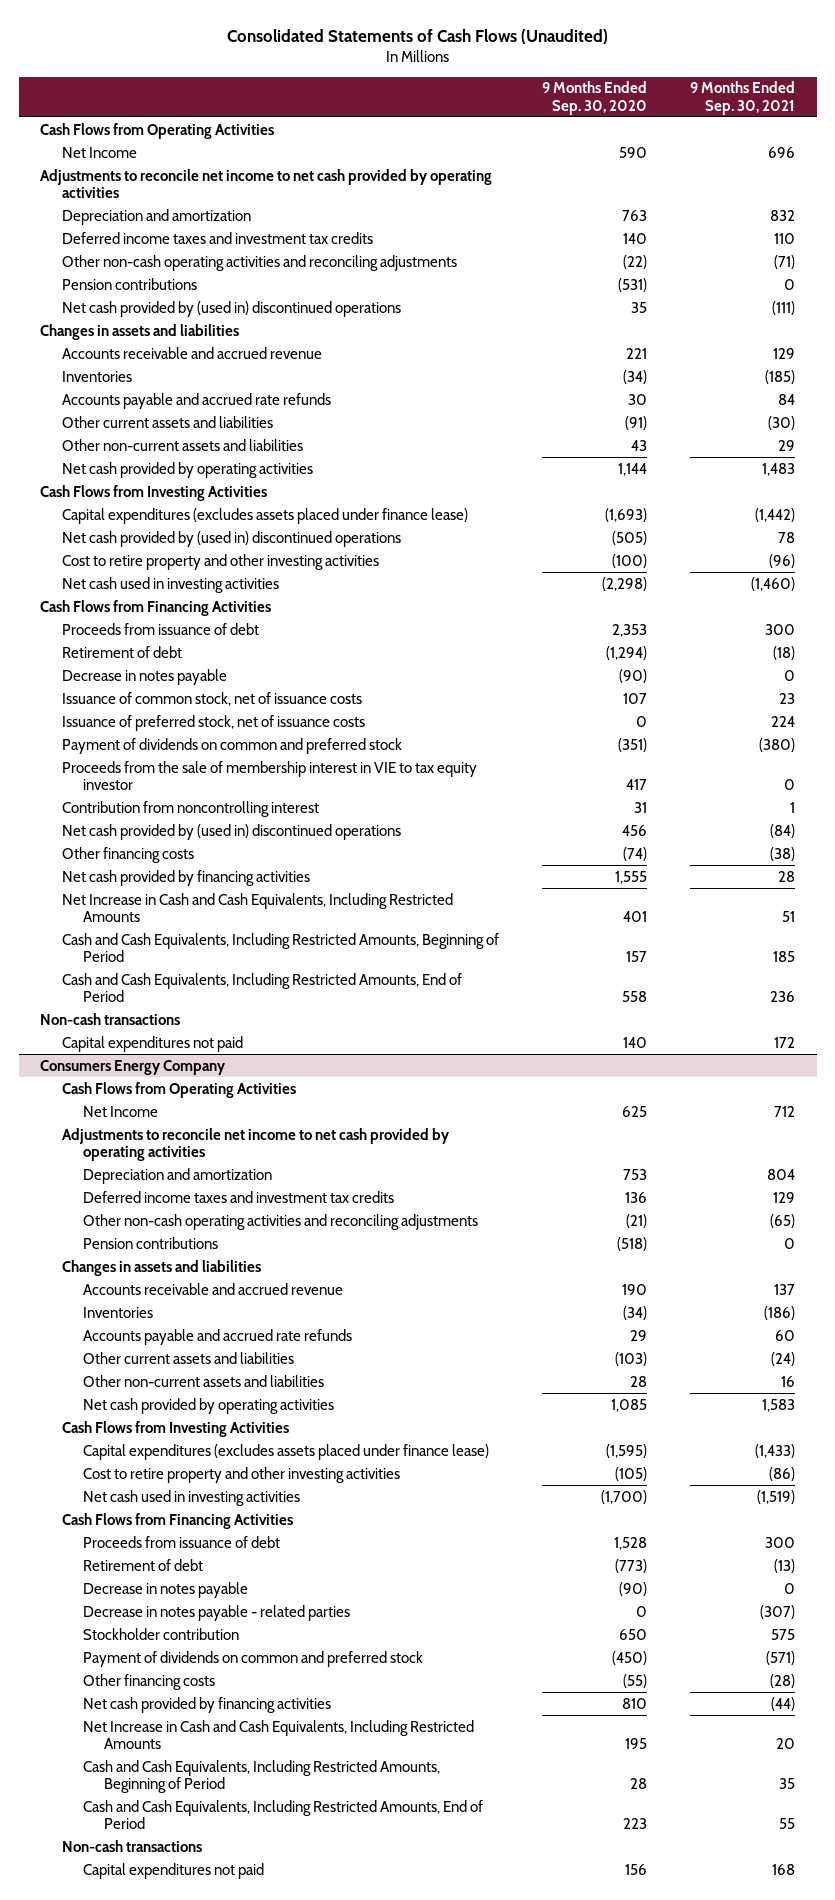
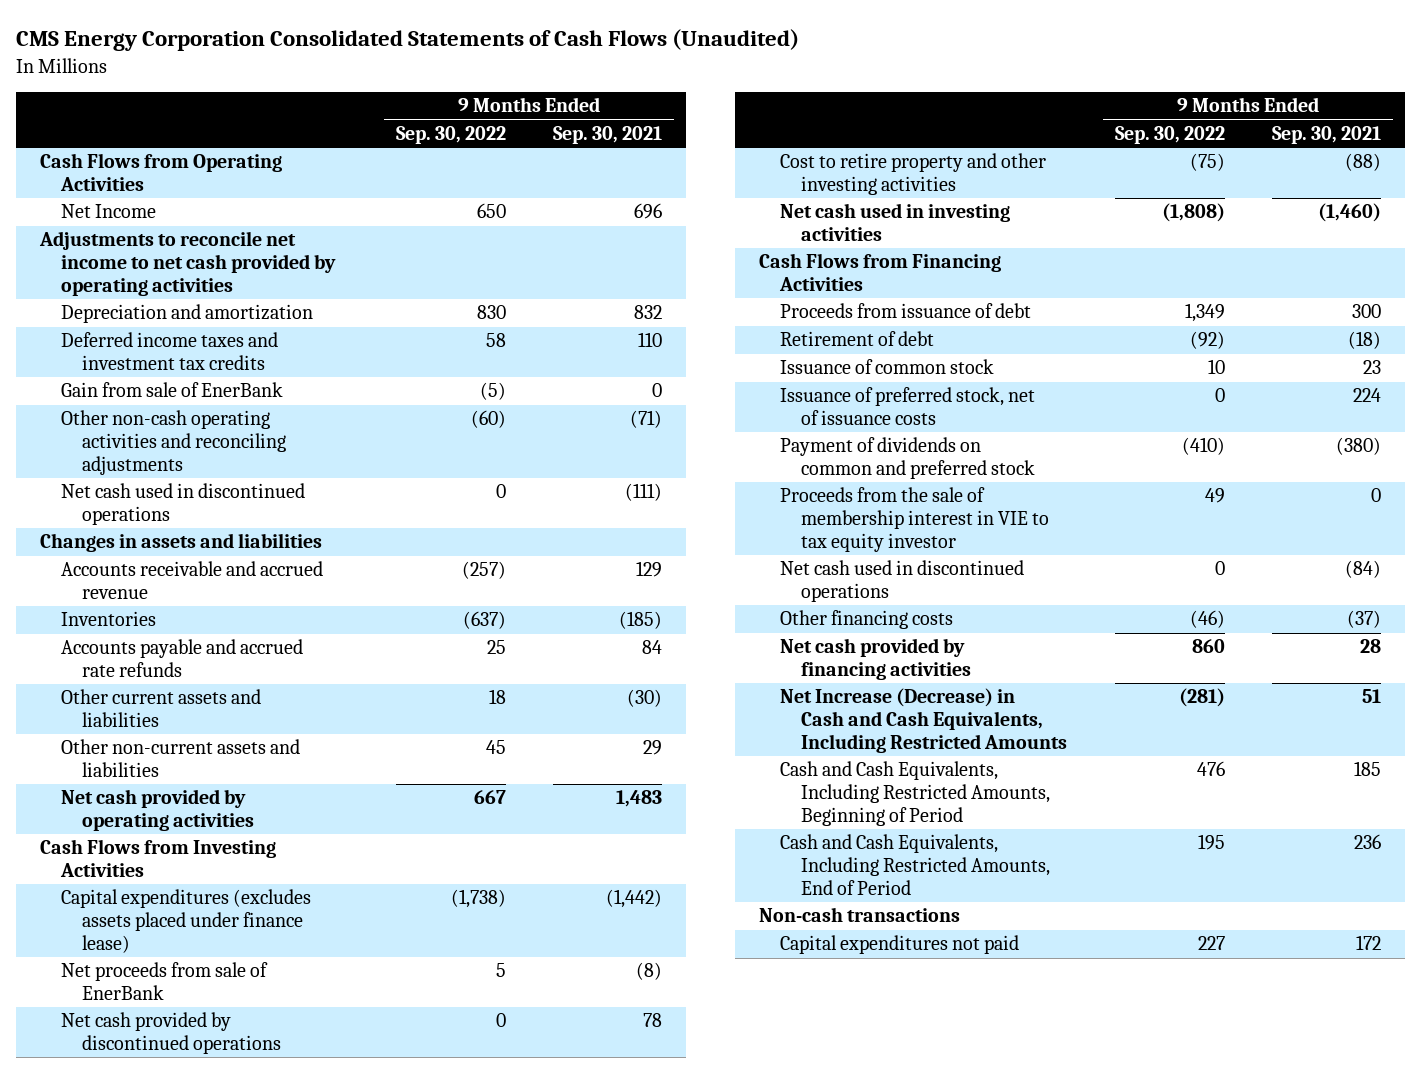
[226,28,608,44] Consolidated Statements of Cash Flows (Unaudited) -> [16,29,800,52] CMS Energy Corporation Consolidated Statements of Cash Flows (Unaudited)
[541,81,647,115] 9 Months Ended Sep. 30, 2020 -> none
none -> [395,126,506,145] Sep. 30, 2022
none -> [60,382,283,398] Gain from sale of EnerBank
[61,277,197,290] Pension contributions -> none
[61,300,401,317] Net cash provided by (used in) discontinued operations -> [60,483,305,526] Net cash used in discontinued operations
none -> [60,962,268,1001] Net proceeds from sale of EnerBank
[61,530,401,547] Net cash provided by (used in) discontinued operations -> [60,1012,281,1055] Net cash provided by discontinued operations
[769,553,796,568] (96) -> [1345,153,1382,172] (88)
[61,668,227,685] Decrease in notes payable -> none
[61,691,362,706] Issuance of common stock, net of issuance costs -> [779,359,994,375] Issuance of common stock
[61,800,319,817] Contribution from noncontrolling interest -> none
[61,823,401,840] Net cash provided by (used in) discontinued operations -> [779,560,1024,603] Net cash used in discontinued operations
[770,846,796,861] (38) -> [1347,610,1382,629] (37)
[61,892,453,923] Net Increase in Cash and Cash Equivalents, Including Restricted Amounts -> [779,688,1067,753] Net Increase (Decrease) in Cash and Cash Equivalents, Including Restricted Amounts
[40,1059,227,1075] Consumers Energy Company -> none
[61,1081,296,1098] Cash Flows from Operating Activities -> none
[82,1105,158,1117] Net Income -> none
[61,1127,450,1162] Adjustments to reconcile net income to net cash provided by operating activities -> none
[82,1167,272,1184] Depreciation and amortization -> none
[82,1190,394,1203] Deferred income taxes and investment tax credits -> none
[82,1213,478,1230] Other non-cash operating activities and reconciling adjustments -> none
[82,1236,218,1249] Pension contributions -> none
[61,1259,261,1276] Changes in assets and liabilities -> none
[82,1282,343,1295] Accounts receivable and accrued revenue -> none
[82,1306,153,1318] Inventories -> none
[82,1328,352,1345] Accounts payable and accrued rate refunds -> none
[82,1351,294,1364] Other current assets and liabilities -> none
[82,1374,324,1387] Other non-current assets and liabilities -> none
[82,1397,334,1414] Net cash provided by operating activities -> none
[61,1420,289,1437] Cash Flows from Investing Activities -> none
[82,1443,489,1460] Capital expenditures (excludes assets placed under finance lease) -> none
[82,1466,400,1483] Cost to retire property and other investing activities -> none
[82,1489,300,1506] Net cash used in investing activities -> none
[61,1512,293,1529] Cash Flows from Financing Activities -> none
[82,1535,280,1548] Proceeds from issuance of debt -> none
[82,1558,203,1571] Retirement of debt -> none
[82,1581,248,1598] Decrease in notes payable -> none
[82,1604,350,1621] Decrease in notes payable - related parties -> none
[82,1627,239,1640] Stockholder contribution -> none
[82,1650,423,1667] Payment of dividends on common and preferred stock -> none
[82,1673,215,1690] Other financing costs -> none
[82,1696,331,1713] Net cash provided by financing activities -> none
[82,1719,474,1750] Net Increase in Cash and Cash Equivalents, Including Restricted Amounts -> none
[82,1759,440,1794] Cash and Cash Equivalents, Including Restricted Amounts, Beginning of Period -> none
[82,1799,483,1830] Cash and Cash Equivalents, Including Restricted Amounts, End of Period -> none
[61,1839,202,1852] Non-cash transactions -> none
[82,1862,264,1879] Capital expenditures not paid -> none

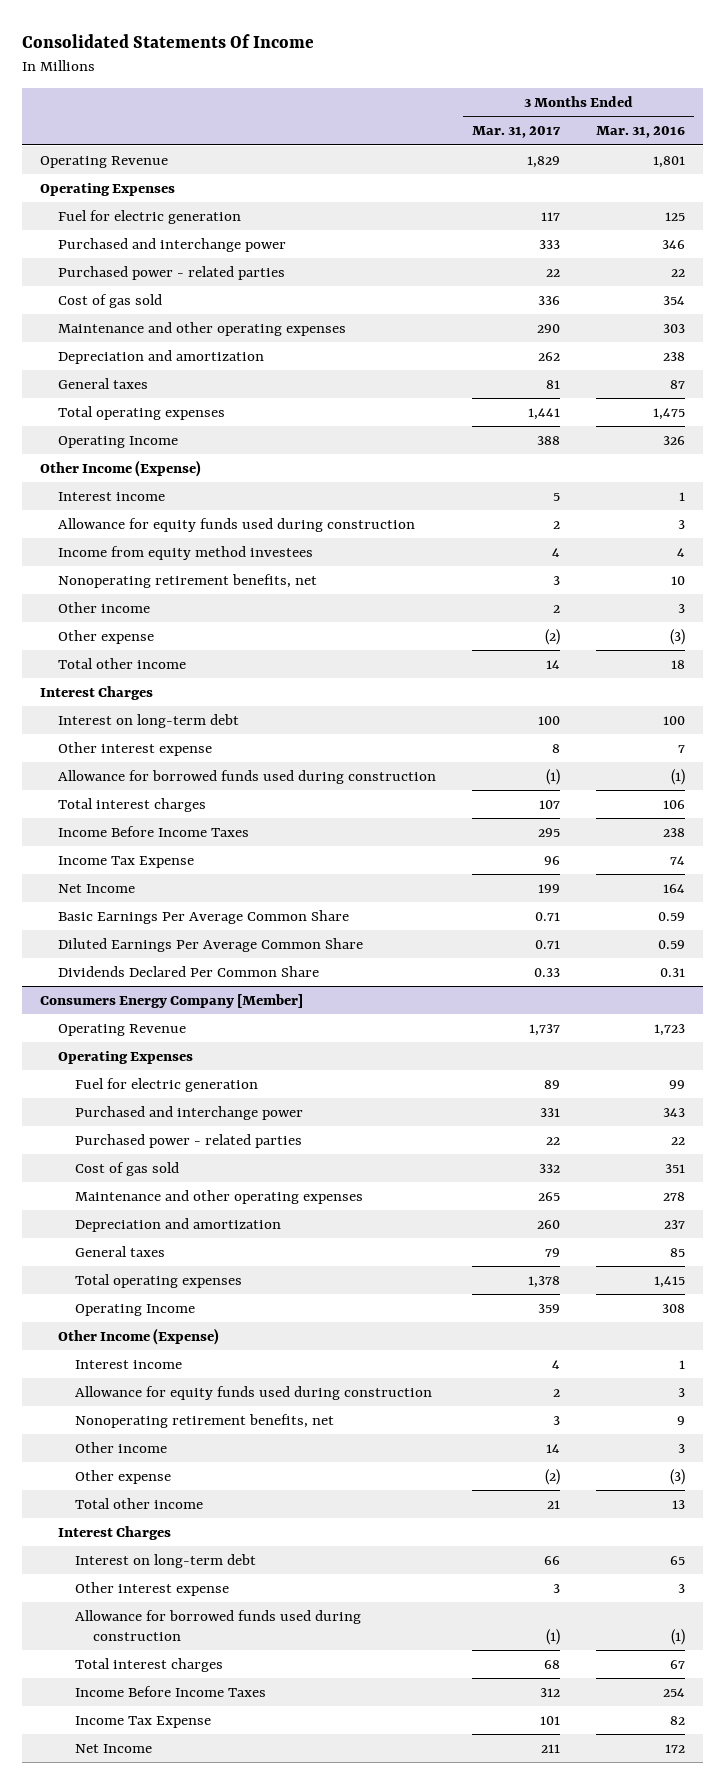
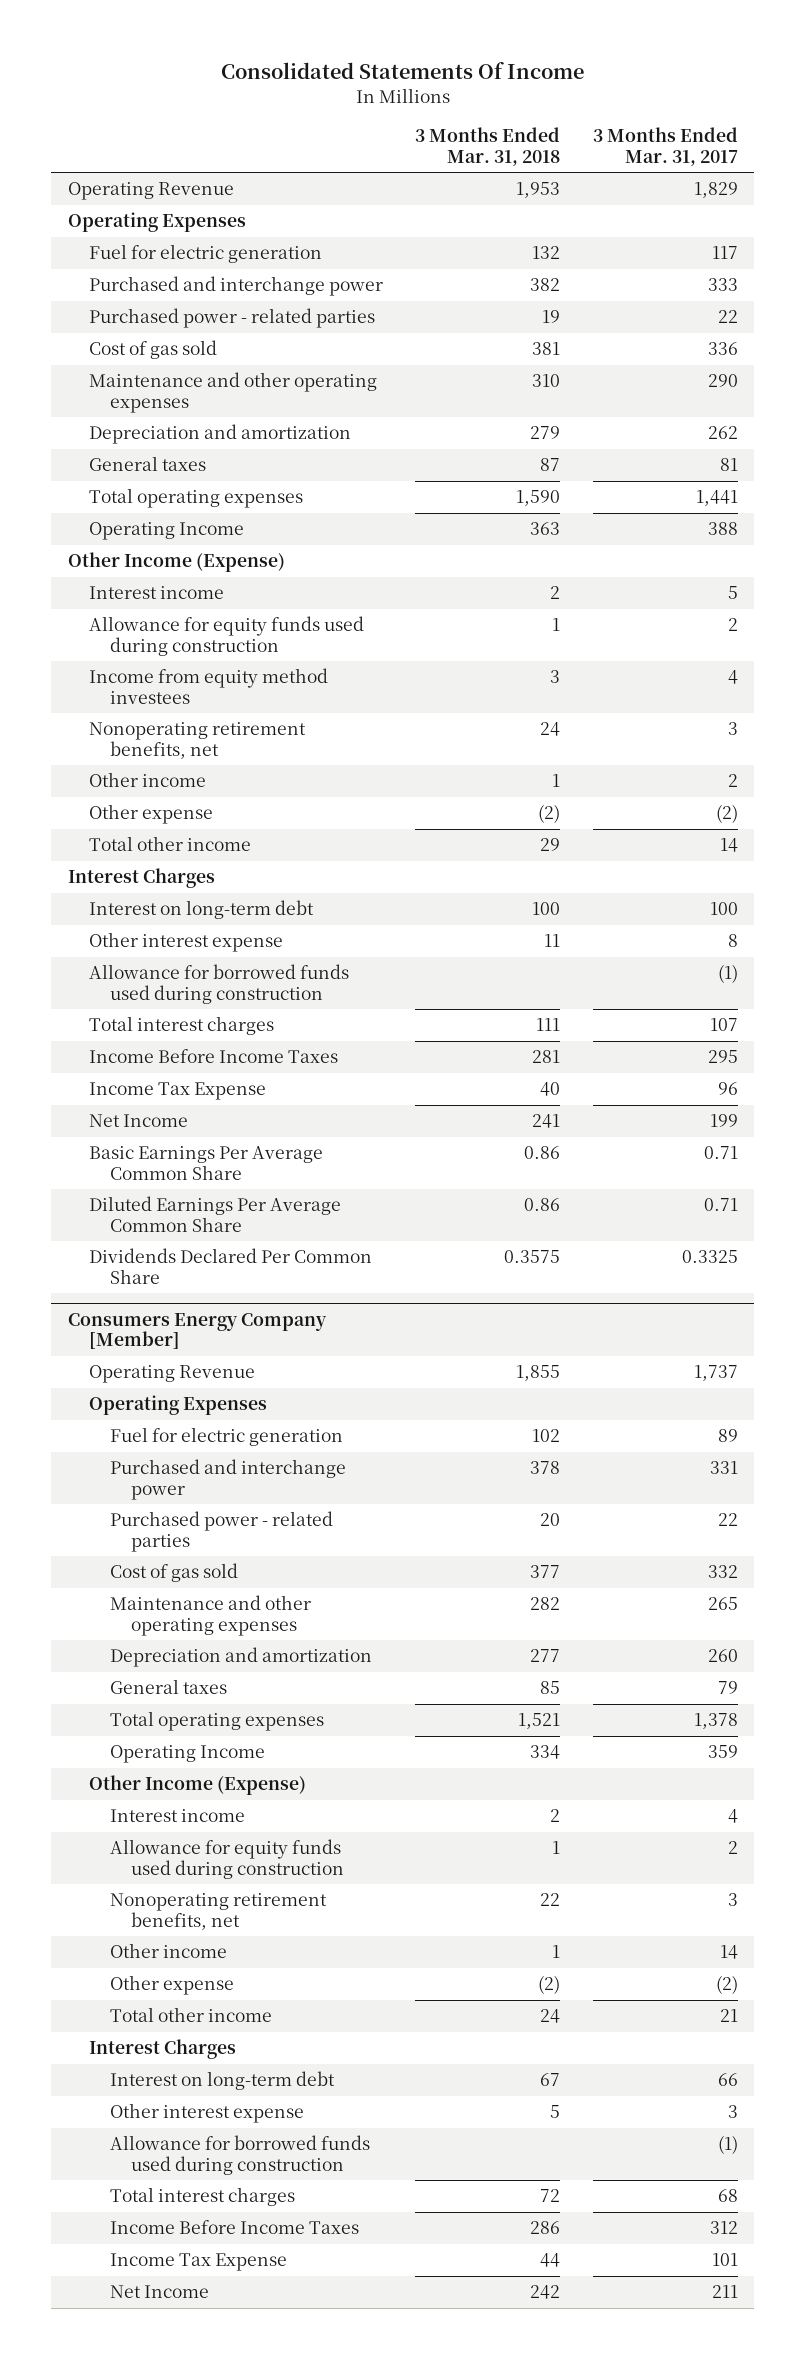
[596,126,686,139] Mar. 31, 2016 -> none
none -> [415,127,561,167] 3 Months Ended Mar. 31, 2018
[533,967,560,977] 0.33 -> [681,1250,738,1264] 0.3325

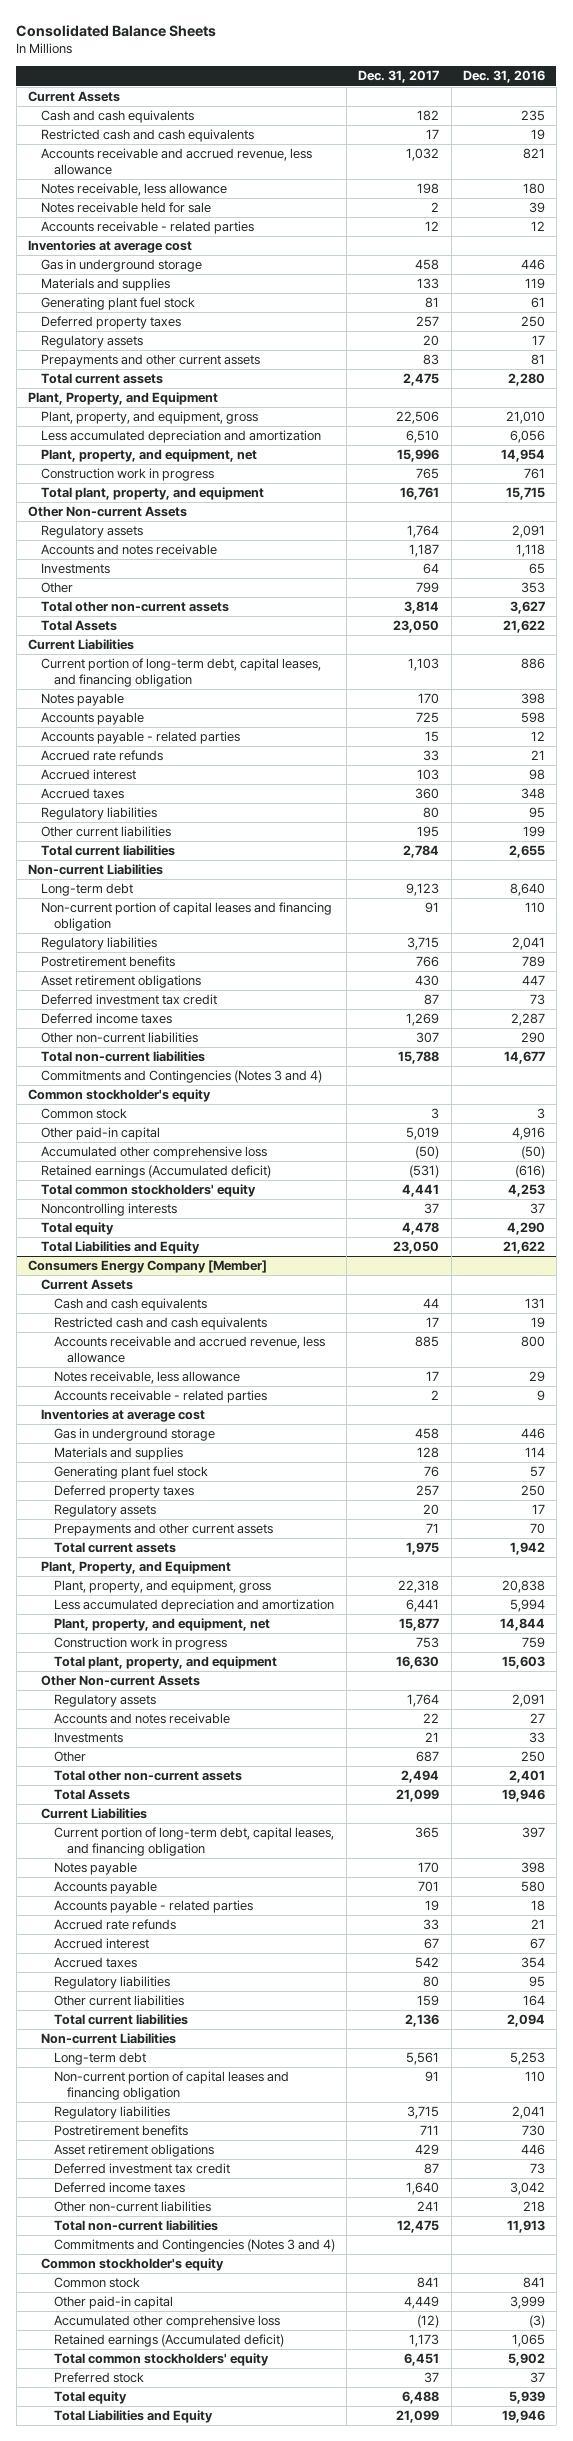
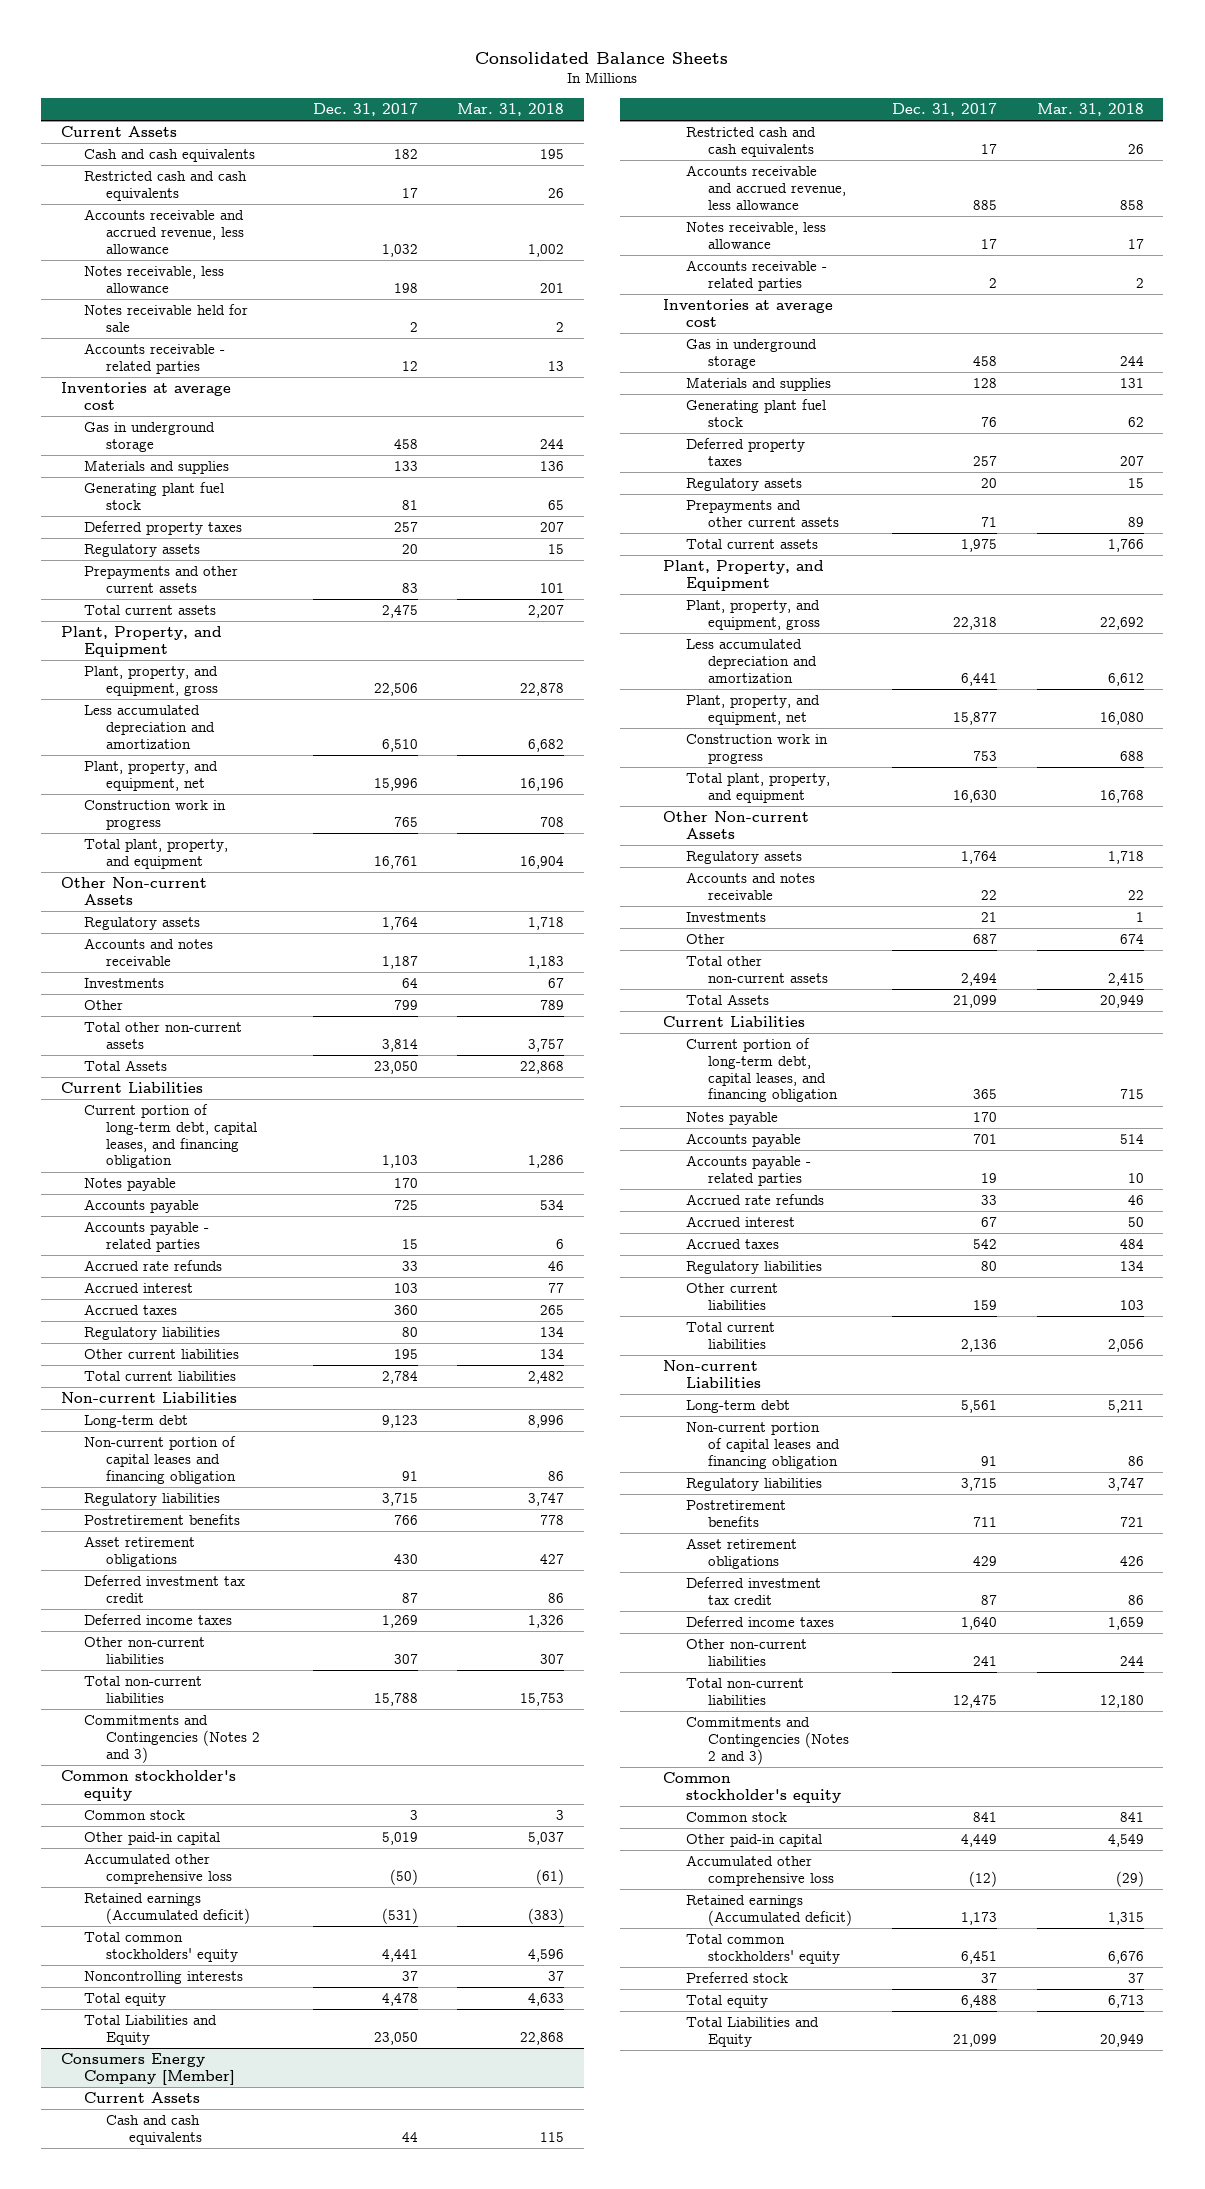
[462,70,545,84] Dec. 31, 2016 -> none
none -> [457,103,565,117] Mar. 31, 2018
[41,1070,323,1084] Commitments and Contingencies (Notes 3 and 4) -> [83,1715,261,1763] Commitments and Contingencies (Notes 2 and 3)
[54,2239,336,2253] Commitments and Contingencies (Notes 3 and 4) -> [685,1717,850,1765] Commitments and Contingencies (Notes 2 and 3)

